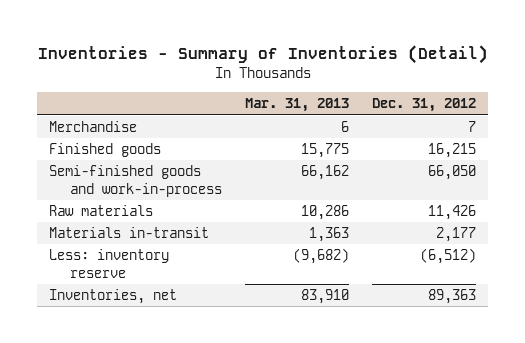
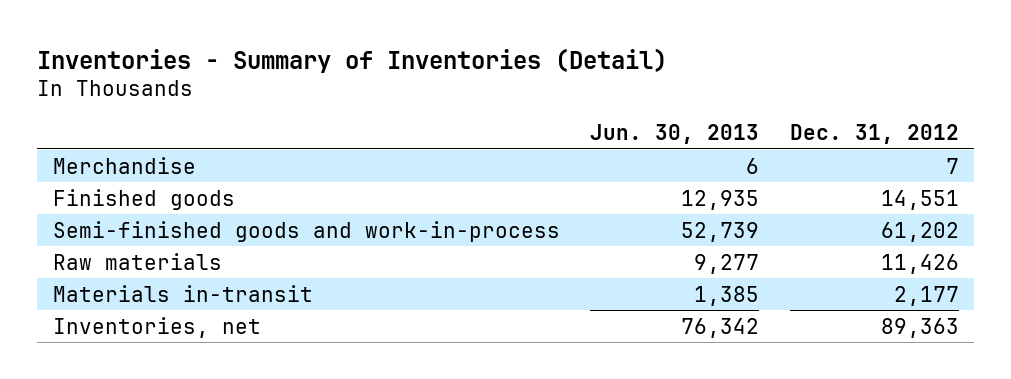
[244,98,349,113] Mar. 31, 2013 -> none
none -> [590,124,760,145] Jun. 30, 2013
[428,143,477,159] 16,215 -> [880,189,959,210] 14,551
[428,165,477,181] 66,050 -> [880,221,959,242] 61,202
[48,249,169,279] Less: inventory reserve -> none

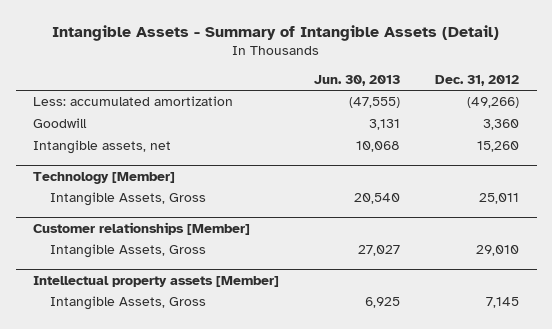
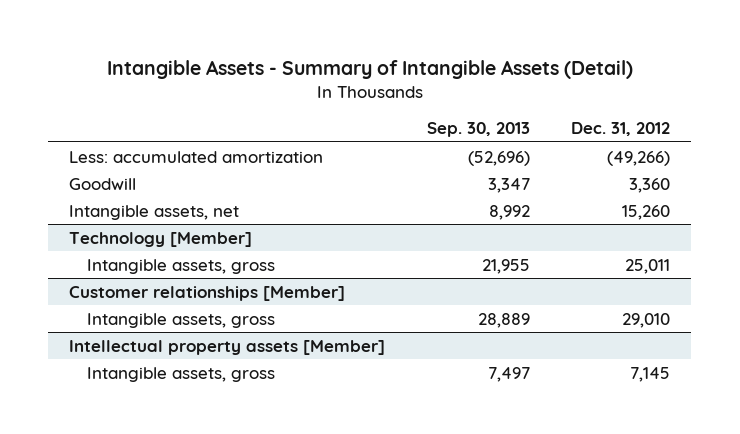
[314,75,401,87] Jun. 30, 2013 -> none
none -> [426,122,530,138] Sep. 30, 2013
[50,192,207,207] Intangible Assets, Gross -> [87,258,276,274] Intangible assets, gross
[50,244,207,259] Intangible Assets, Gross -> [87,312,276,328] Intangible assets, gross
[50,296,207,311] Intangible Assets, Gross -> [87,366,276,382] Intangible assets, gross

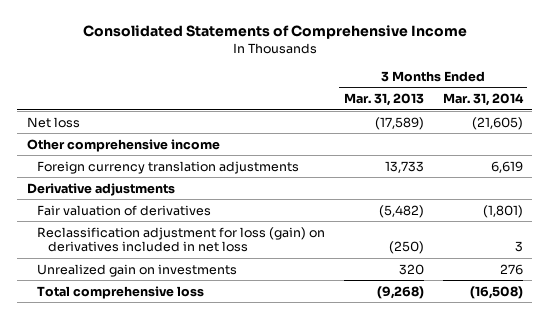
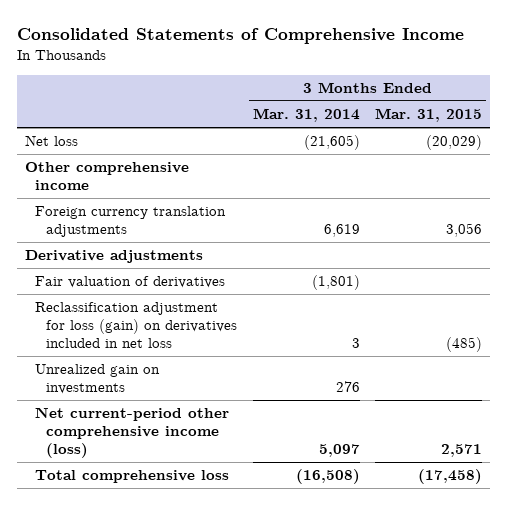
[343,93,424,107] Mar. 31, 2013 -> none
none -> [375,108,483,123] Mar. 31, 2015
none -> [35,407,230,458] Net current-period other comprehensive income (loss)

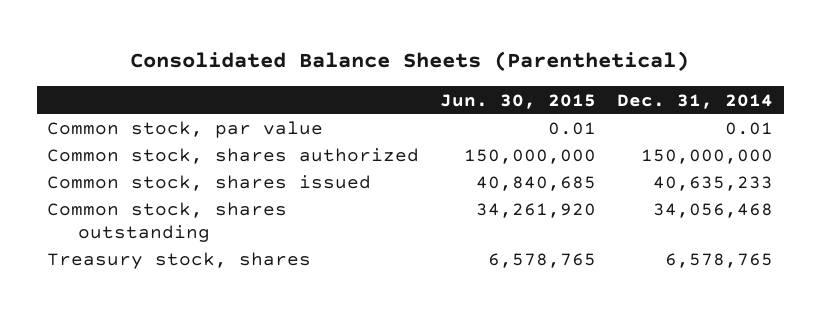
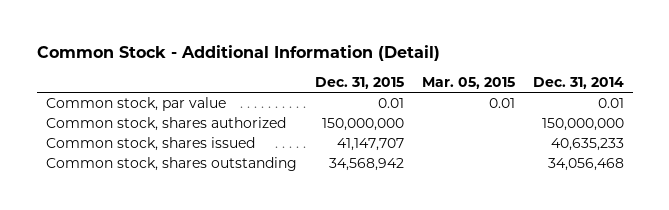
[130,50,690,71] Consolidated Balance Sheets (Parenthetical) -> [36,45,440,62] Common Stock - Additional Information (Detail)
[440,93,597,109] Jun. 30, 2015 -> none
none -> [314,77,404,90] Dec. 31, 2015
none -> [421,77,515,90] Mar. 05, 2015
[47,252,312,270] Treasury stock, shares -> none

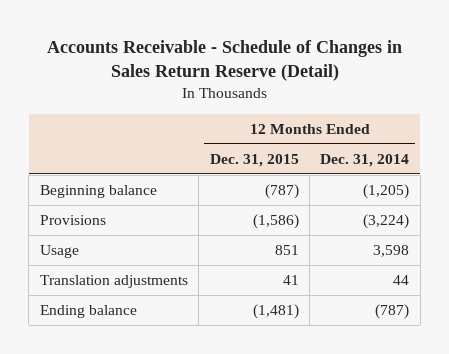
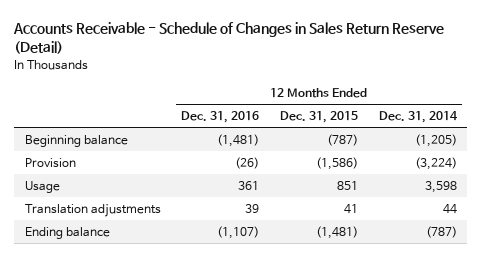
none -> [181,111,260,124] Dec. 31, 2016
[39,215,106,226] Provisions -> [24,158,76,169] Provision

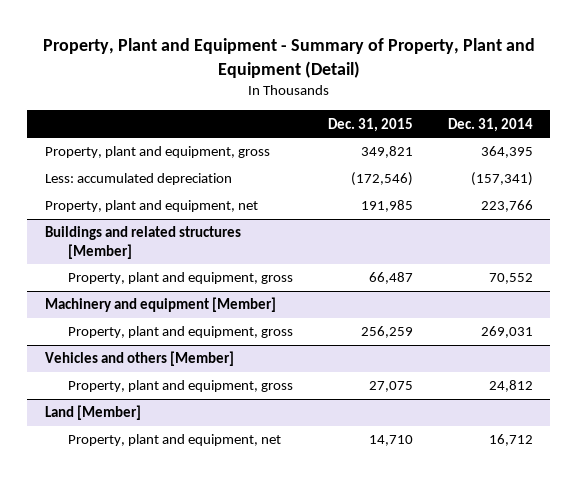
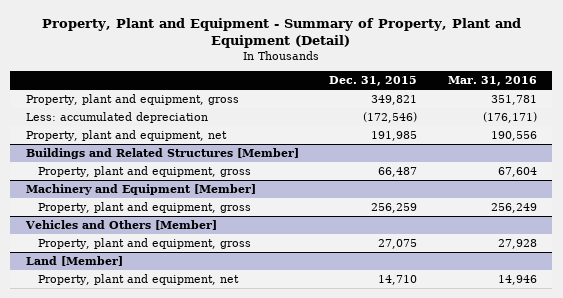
[447,117,533,132] Dec. 31, 2014 -> none
none -> [448,76,538,87] Mar. 31, 2016
[44,226,241,259] Buildings and related structures [Member] -> [25,148,299,160] Buildings and Related Structures [Member]
[44,297,276,313] Machinery and equipment [Member] -> [25,184,256,196] Machinery and Equipment [Member]
[44,351,234,367] Vehicles and others [Member] -> [24,220,217,231] Vehicles and Others [Member]

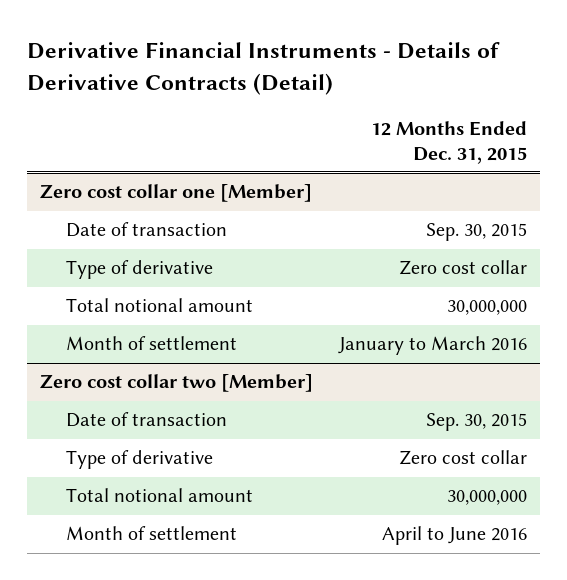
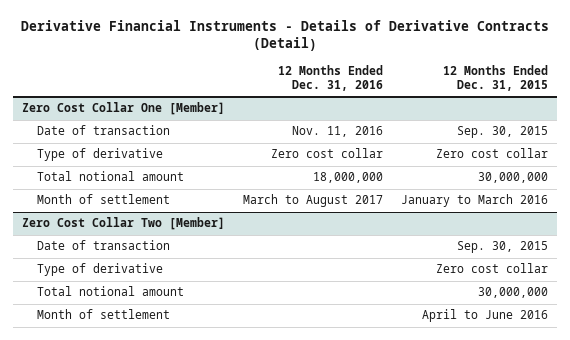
none -> [278,65,384,92] 12 Months Ended Dec. 31, 2016
[39,184,312,203] Zero cost collar one [Member] -> [22,102,226,116] Zero Cost Collar One [Member]
[39,374,313,393] Zero cost collar two [Member] -> [22,217,226,231] Zero Cost Collar Two [Member]

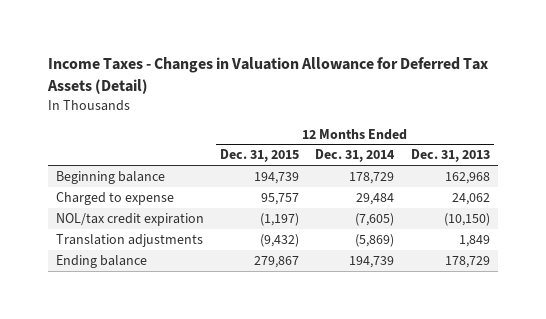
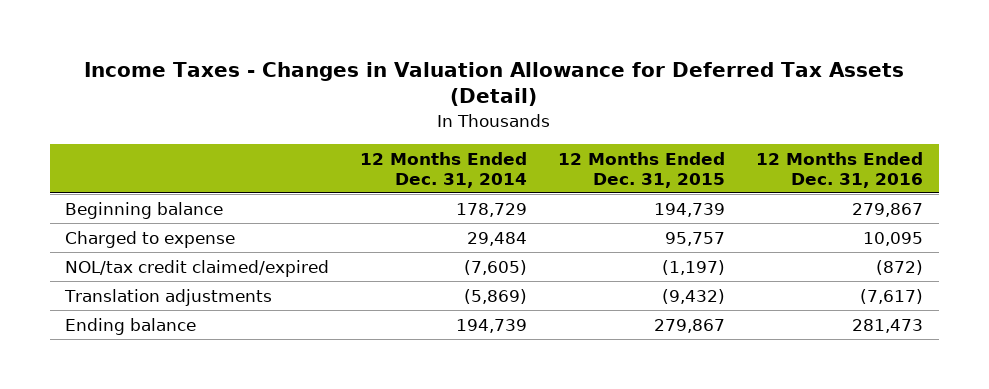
[410,149,490,163] Dec. 31, 2013 -> none
none -> [756,151,924,188] 12 Months Ended Dec. 31, 2016
[55,212,204,226] NOL/tax credit expiration -> [65,259,330,277] NOL/tax credit claimed/expired

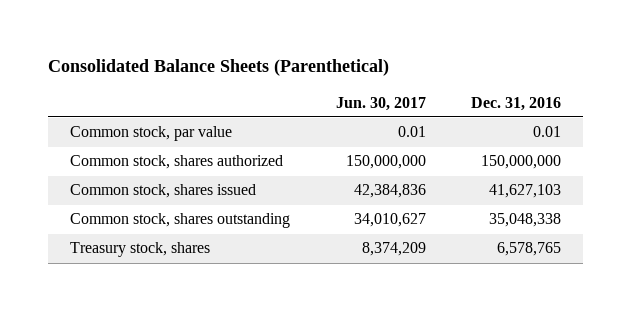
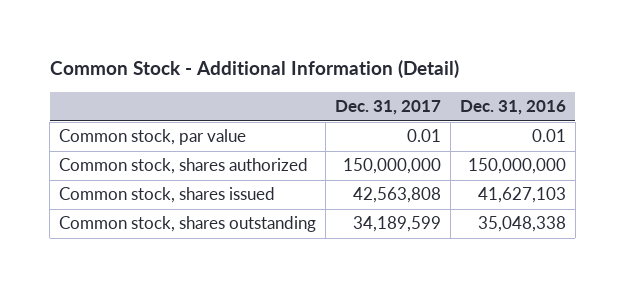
[47,59,389,77] Consolidated Balance Sheets (Parenthetical) -> [49,60,459,79] Common Stock - Additional Information (Detail)
[335,96,426,111] Jun. 30, 2017 -> none
none -> [335,100,442,116] Dec. 31, 2017
[70,242,211,258] Treasury stock, shares -> none

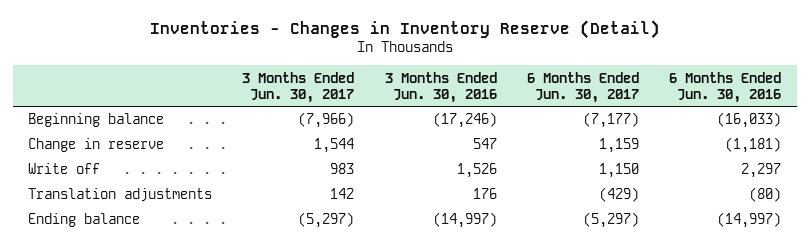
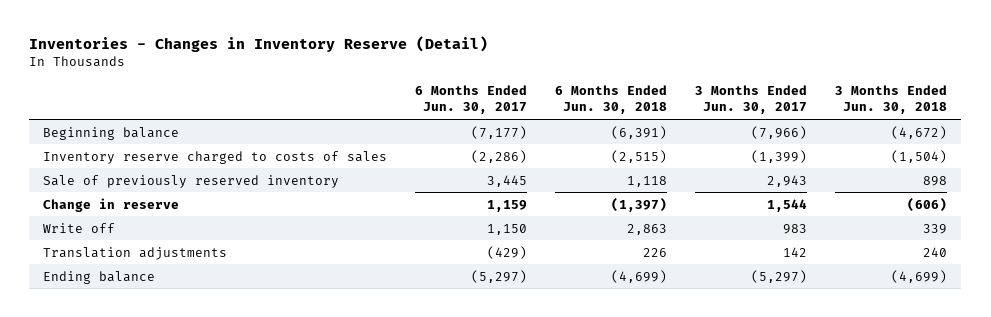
[384,71,497,103] 3 Months Ended Jun. 30, 2016 -> none
[669,71,782,103] 6 Months Ended Jun. 30, 2016 -> none
none -> [555,85,668,115] 6 Months Ended Jun. 30, 2018
none -> [835,85,948,115] 3 Months Ended Jun. 30, 2018
none -> [43,150,388,164] Inventory reserve charged to costs of sales
none -> [43,174,340,188] Sale of previously reserved inventory

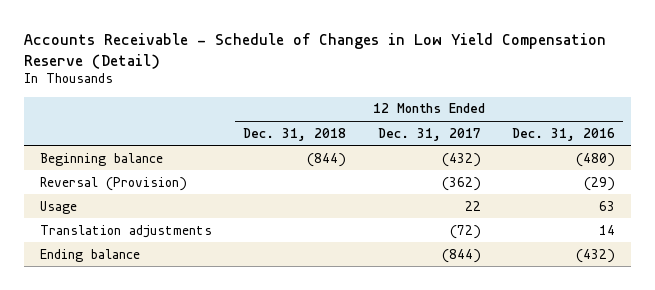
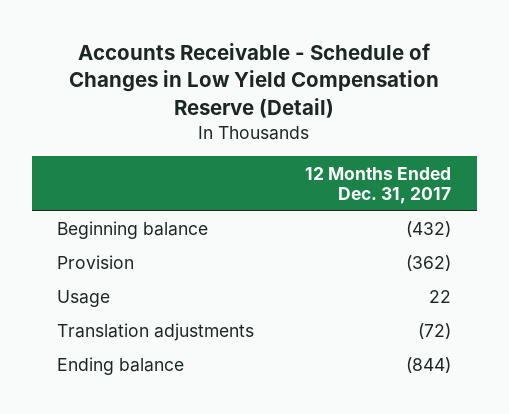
[243,127,347,141] Dec. 31, 2018 -> none
[512,127,616,141] Dec. 31, 2016 -> none
[39,176,187,191] Reversal (Provision) -> [57,255,135,270] Provision

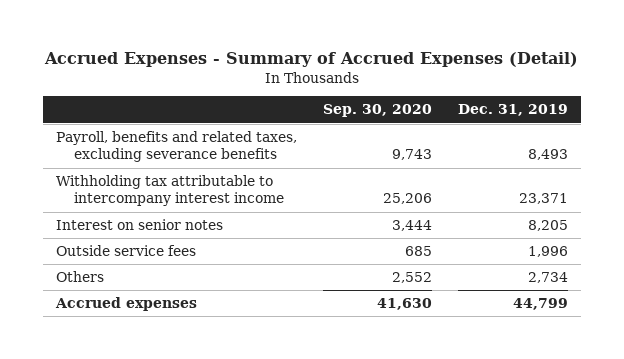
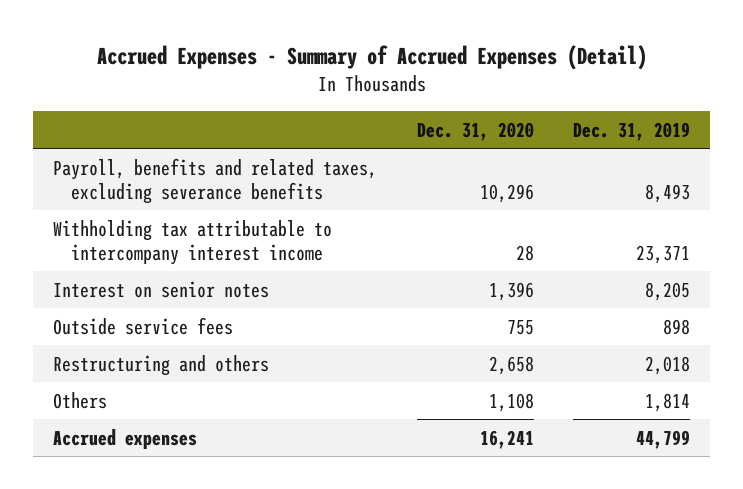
[323,104,433,118] Sep. 30, 2020 -> none
none -> [416,121,534,141] Dec. 31, 2020
[528,246,569,258] 1,996 -> [663,318,691,335] 898
none -> [53,354,270,376] Restructuring and others
[528,272,569,284] 2,734 -> [645,392,691,412] 1,814

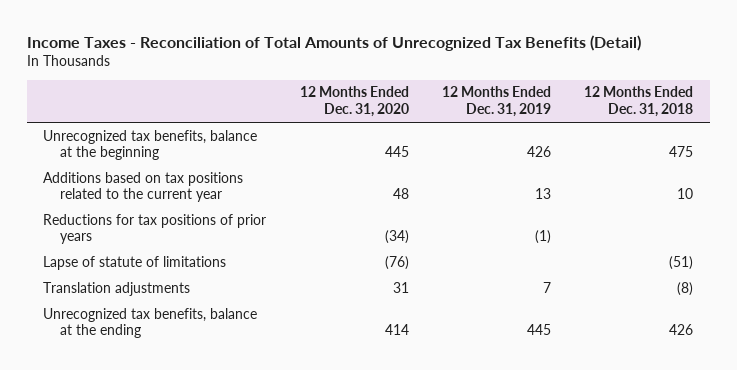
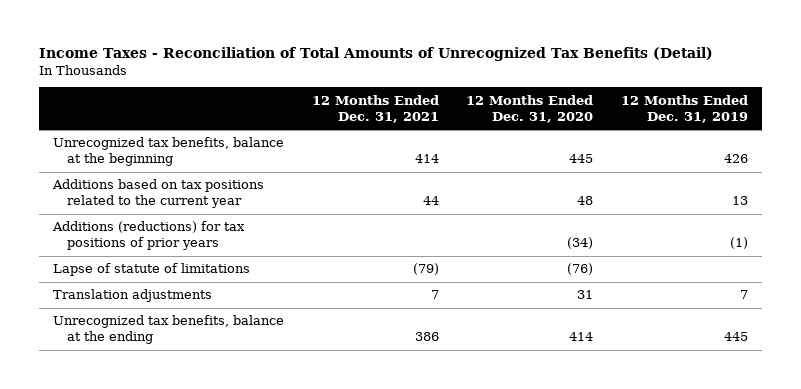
[584,86,694,118] 12 Months Ended Dec. 31, 2018 -> none
none -> [311,94,439,123] 12 Months Ended Dec. 31, 2021
[43,213,267,245] Reductions for tax positions of prior years -> [52,221,246,251] Additions (reductions) for tax positions of prior years

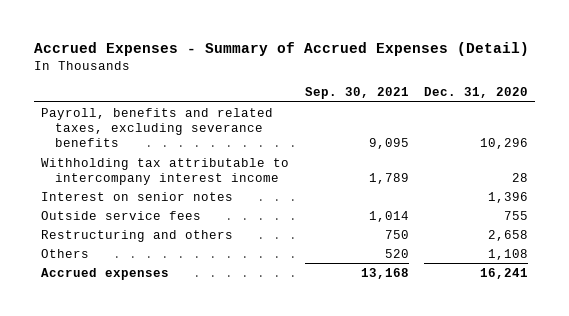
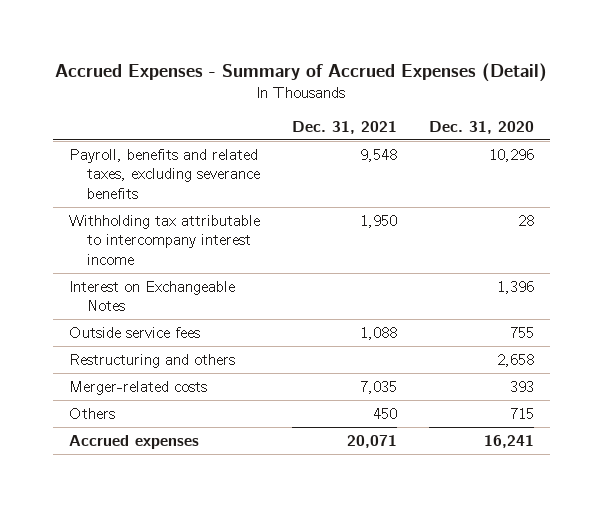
[304,87,409,100] Sep. 30, 2021 -> none
none -> [292,120,398,134] Dec. 31, 2021
[41,191,234,201] Interest on senior notes -> [68,280,235,312] Interest on Exchangeable Notes
none -> [68,380,207,395] Merger-related costs
[487,248,528,260] 1,108 -> [509,407,534,419] 715

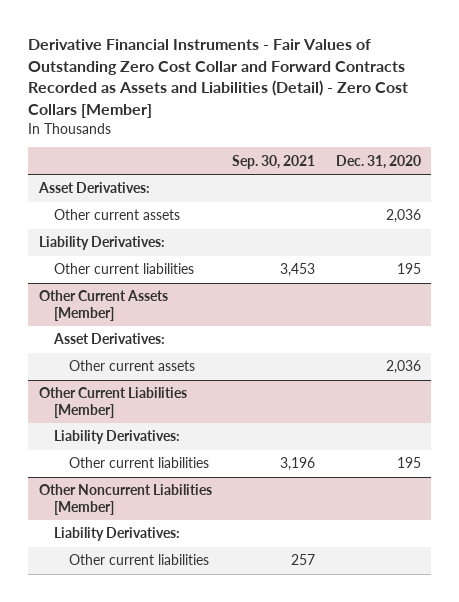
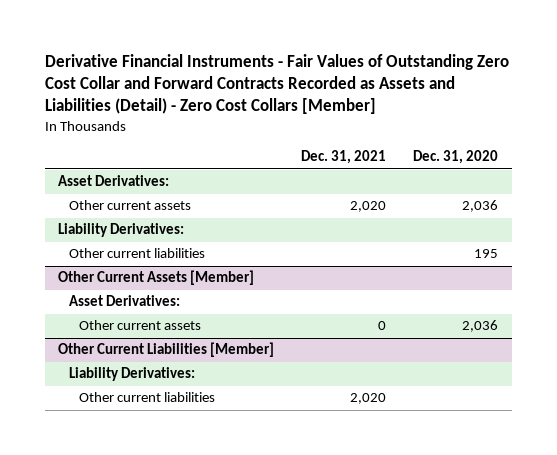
[232,154,316,169] Sep. 30, 2021 -> none
none -> [301,150,387,165] Dec. 31, 2021
[68,457,209,469] Other current liabilities -> none
[38,484,212,515] Other Noncurrent Liabilities [Member] -> none
[53,527,180,542] Liability Derivatives: -> none

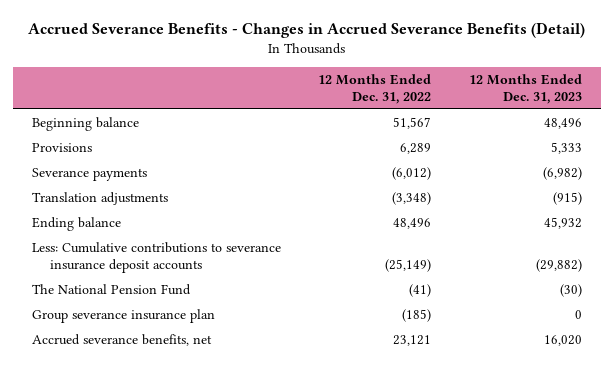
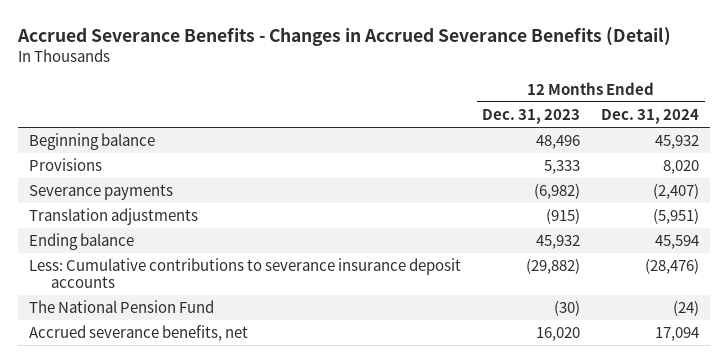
[318,73,432,104] 12 Months Ended Dec. 31, 2022 -> none
none -> [601,108,700,124] Dec. 31, 2024
[31,309,215,324] Group severance insurance plan -> none

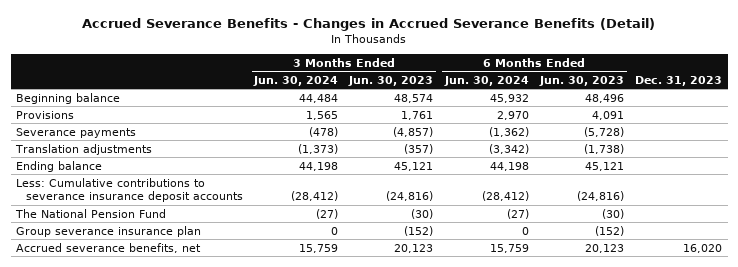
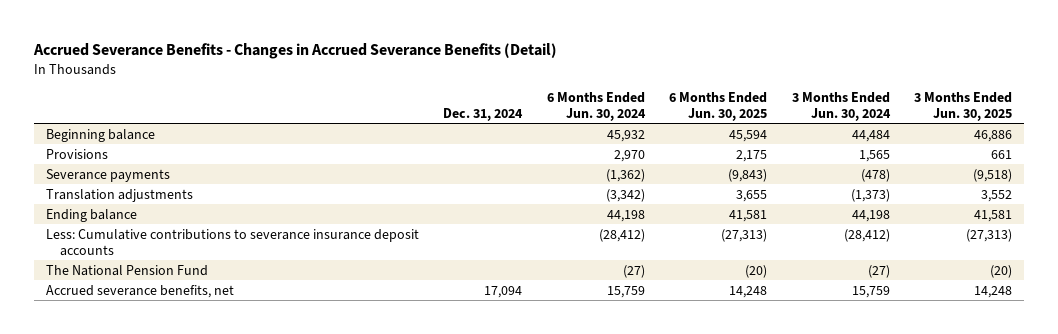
[348,75,434,86] Jun. 30, 2023 -> none
[538,75,624,86] Jun. 30, 2023 -> none
[635,75,723,86] Dec. 31, 2023 -> none
none -> [443,107,524,121] Dec. 31, 2024
none -> [669,91,768,121] 6 Months Ended Jun. 30, 2025
none -> [914,91,1013,121] 3 Months Ended Jun. 30, 2025
[16,225,202,237] Group severance insurance plan -> none

